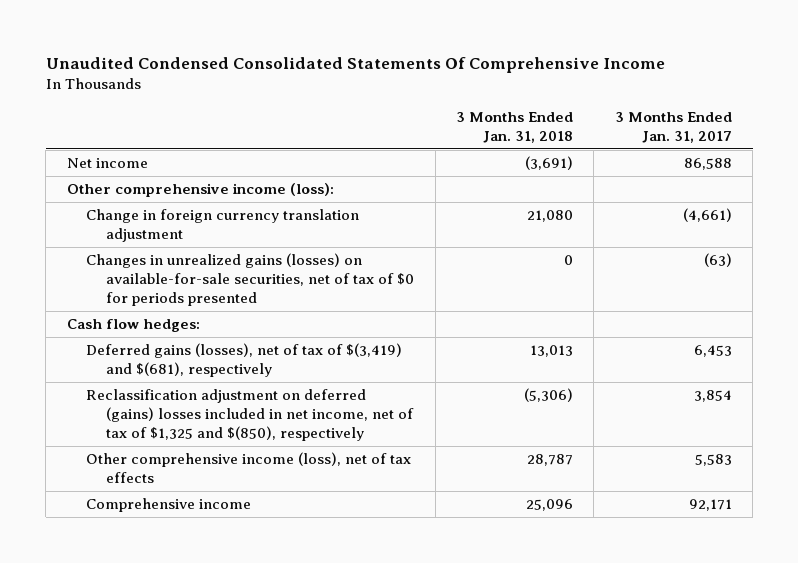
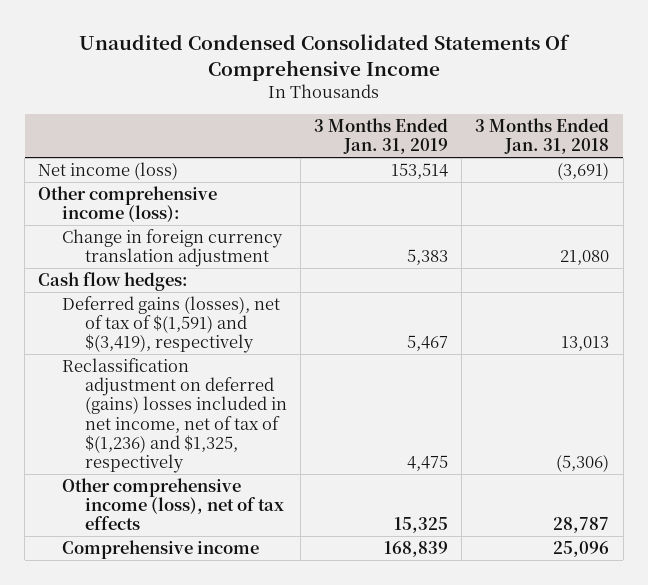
[614,111,732,143] 3 Months Ended Jan. 31, 2017 -> none
none -> [313,117,448,155] 3 Months Ended Jan. 31, 2019
[66,158,148,169] Net income -> [38,161,179,180] Net income (loss)
[86,253,415,306] Changes in unrealized gains (losses) on available-for-sale securities, net of tax of $0 for periods presented -> none
[86,343,403,377] Deferred gains (losses), net of tax of $(3,419) and $(681), respectively -> [61,295,280,354] Deferred gains (losses), net of tax of $(1,591) and $(3,419), respectively
[86,389,415,441] Reclassification adjustment on deferred (gains) losses included in net income, net of tax of $1,325 and $(850), respectively -> [61,357,287,474] Reclassification adjustment on deferred (gains) losses included in net income, net of tax of $(1,236) and $1,325, respectively

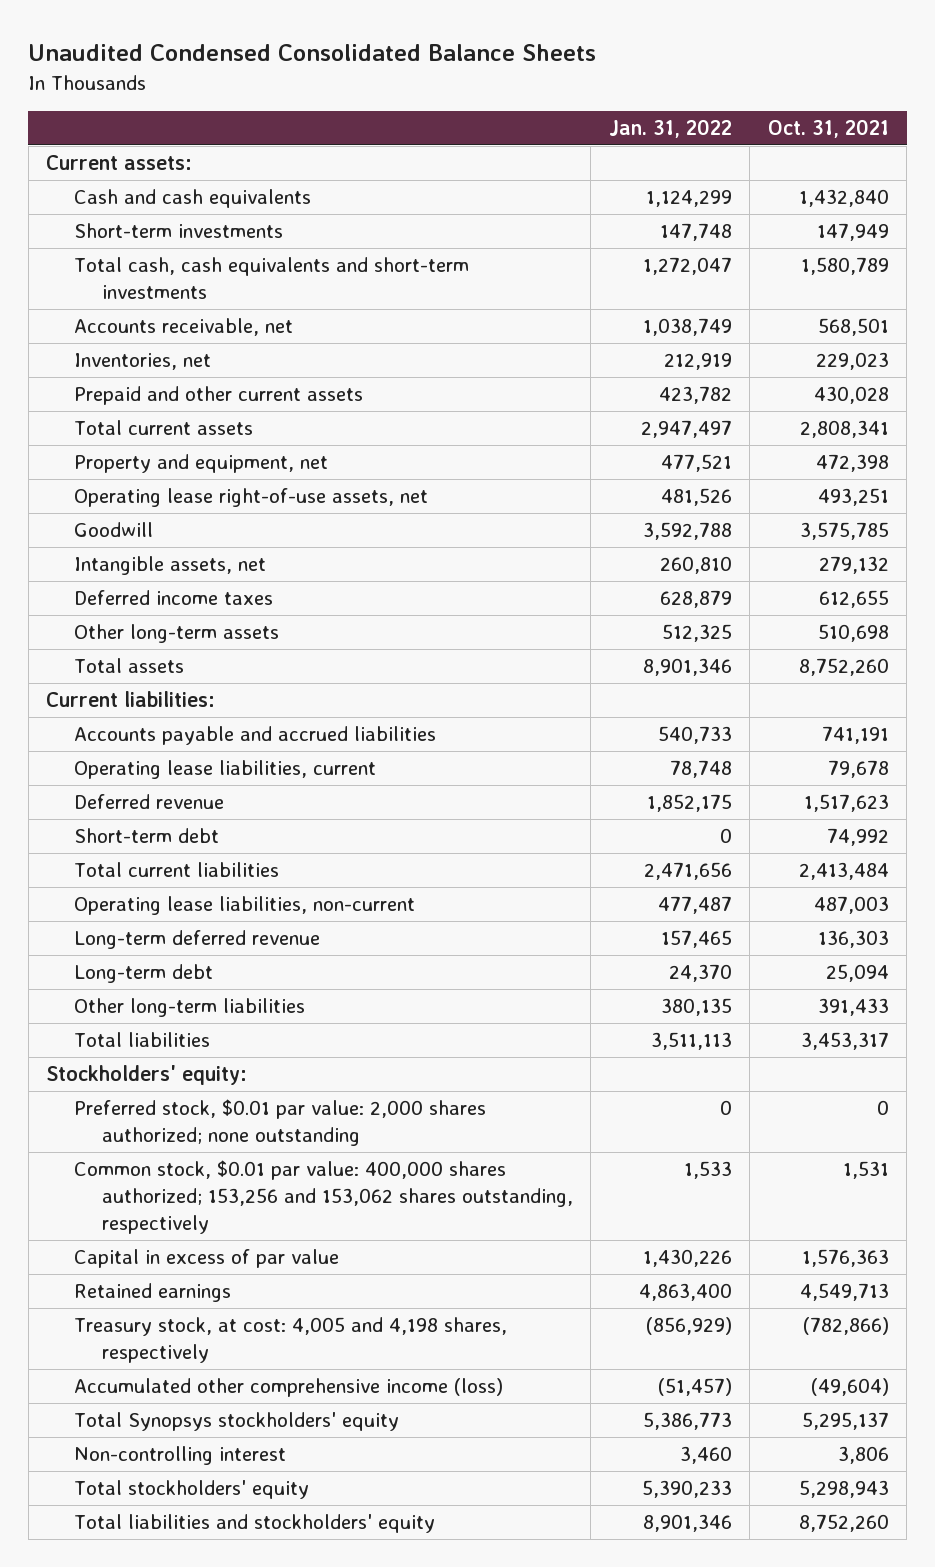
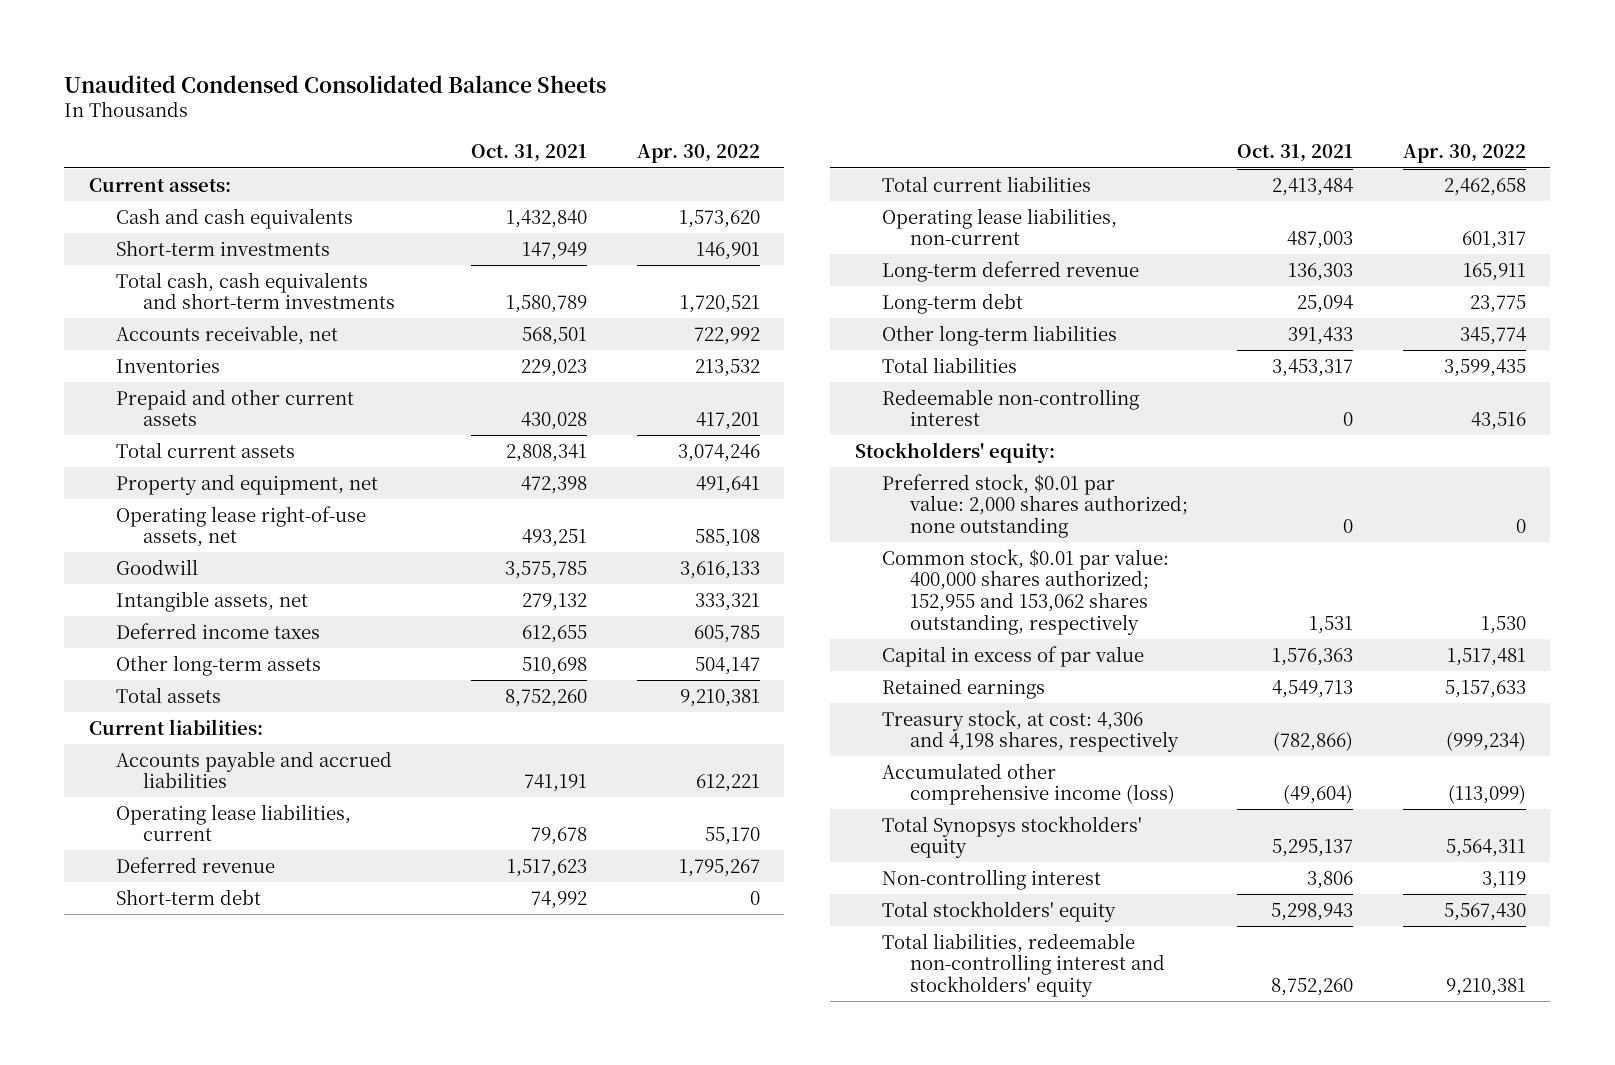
[608,119,732,139] Jan. 31, 2022 -> none
none -> [636,144,760,164] Apr. 30, 2022
[73,353,211,371] Inventories, net -> [116,357,221,373] Inventories
none -> [882,388,1140,427] Redeemable non-controlling interest
[73,1160,573,1235] Common stock, $0.01 par value: 400,000 shares authorized; 153,256 and 153,062 shares outstanding, respectively -> [882,548,1170,635] Common stock, $0.01 par value: 400,000 shares authorized; 152,955 and 153,062 shares outstanding, respectively
[73,1317,507,1364] Treasury stock, at cost: 4,005 and 4,198 shares, respectively -> [882,709,1179,753] Treasury stock, at cost: 4,306 and 4,198 shares, respectively
[73,1514,435,1534] Total liabilities and stockholders' equity -> [882,932,1165,998] Total liabilities, redeemable non-controlling interest and stockholders' equity

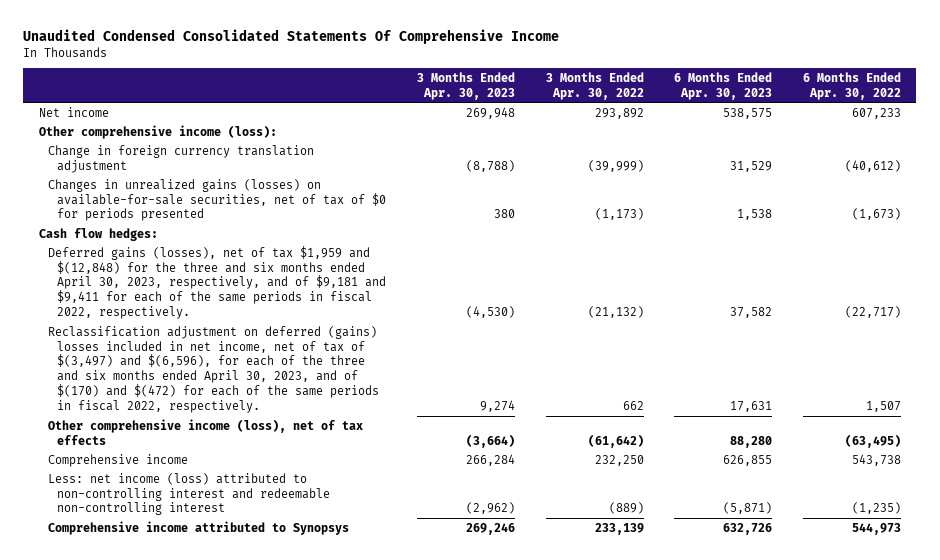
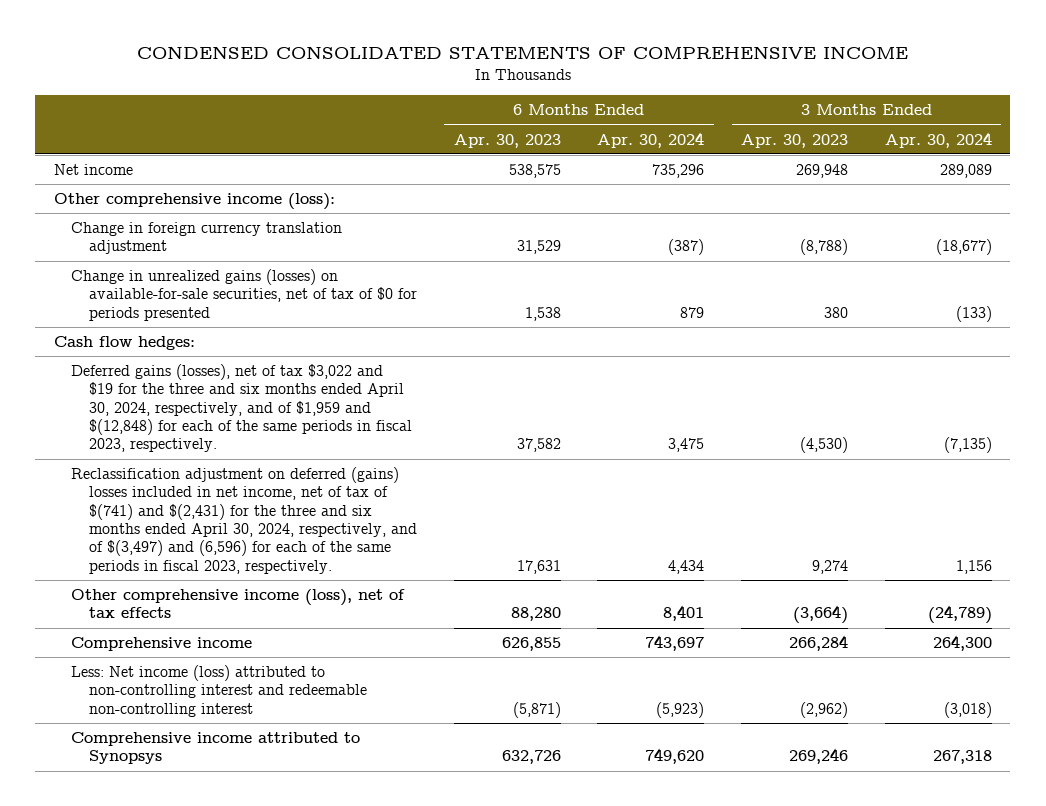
[23,29,560,45] Unaudited Condensed Consolidated Statements Of Comprehensive Income -> [136,46,908,60] CONDENSED CONSOLIDATED STATEMENTS OF COMPREHENSIVE INCOME
[545,71,644,100] 3 Months Ended Apr. 30, 2022 -> none
[803,71,902,100] 6 Months Ended Apr. 30, 2022 -> none
none -> [597,131,705,148] Apr. 30, 2024
none -> [885,131,993,148] Apr. 30, 2024
[48,178,387,222] Changes in unrealized gains (losses) on available-for-sale securities, net of tax of $0 for periods presented -> [71,268,417,321] Change in unrealized gains (losses) on available-for-sale securities, net of tax of $0 for periods presented
[48,245,387,320] Deferred gains (losses), net of tax $1,959 and $(12,848) for the three and six months ended April 30, 2023, respectively, and of $9,181 and $9,411 for each of the same periods in fiscal 2022, respectively. -> [71,363,412,453] Deferred gains (losses), net of tax $3,022 and $19 for the three and six months ended April 30, 2024, respectively, and of $1,959 and $(12,848) for each of the same periods in fiscal 2023, respectively.
[48,325,380,413] Reclassification adjustment on deferred (gains) losses included in net income, net of tax of $(3,497) and $(6,596), for each of the three and six months ended April 30, 2023, and of $(170) and $(472) for each of the same periods in fiscal 2022, respectively. -> [71,466,417,574] Reclassification adjustment on deferred (gains) losses included in net income, net of tax of $(741) and $(2,431) for the three and six months ended April 30, 2024, respectively, and of $(3,497) and (6,596) for each of the same periods in fiscal 2023, respectively.
[48,472,331,516] Less: net income (loss) attributed to non-controlling interest and redeemable non-controlling interest -> [71,664,367,717] Less: Net income (loss) attributed to non-controlling interest and redeemable non-controlling interest

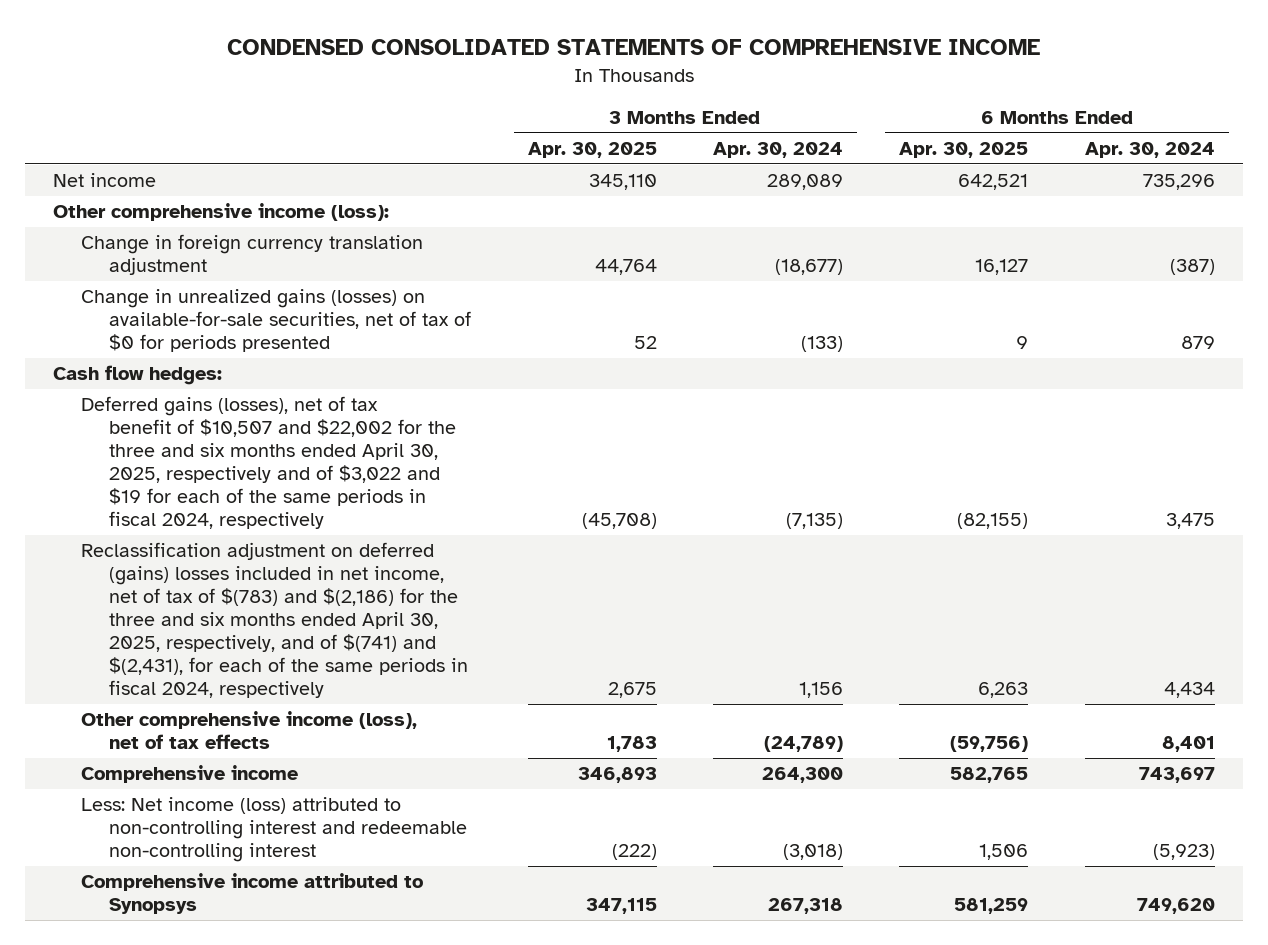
[453,133,561,148] Apr. 30, 2023 -> none
[741,133,849,148] Apr. 30, 2023 -> none
none -> [527,141,657,158] Apr. 30, 2025
none -> [899,141,1029,158] Apr. 30, 2025
[71,363,412,453] Deferred gains (losses), net of tax $3,022 and $19 for the three and six months ended April 30, 2024, respectively, and of $1,959 and $(12,848) for each of the same periods in fiscal 2023, respectively. -> [81,396,457,530] Deferred gains (losses), net of tax benefit of $10,507 and $22,002 for the three and six months ended April 30, 2025, respectively and of $3,022 and $19 for each of the same periods in fiscal 2024, respectively
[71,466,417,574] Reclassification adjustment on deferred (gains) losses included in net income, net of tax of $(741) and $(2,431) for the three and six months ended April 30, 2024, respectively, and of $(3,497) and (6,596) for each of the same periods in fiscal 2023, respectively. -> [81,542,469,699] Reclassification adjustment on deferred (gains) losses included in net income, net of tax of $(783) and $(2,186) for the three and six months ended April 30, 2025, respectively, and of $(741) and $(2,431), for each of the same periods in fiscal 2024, respectively

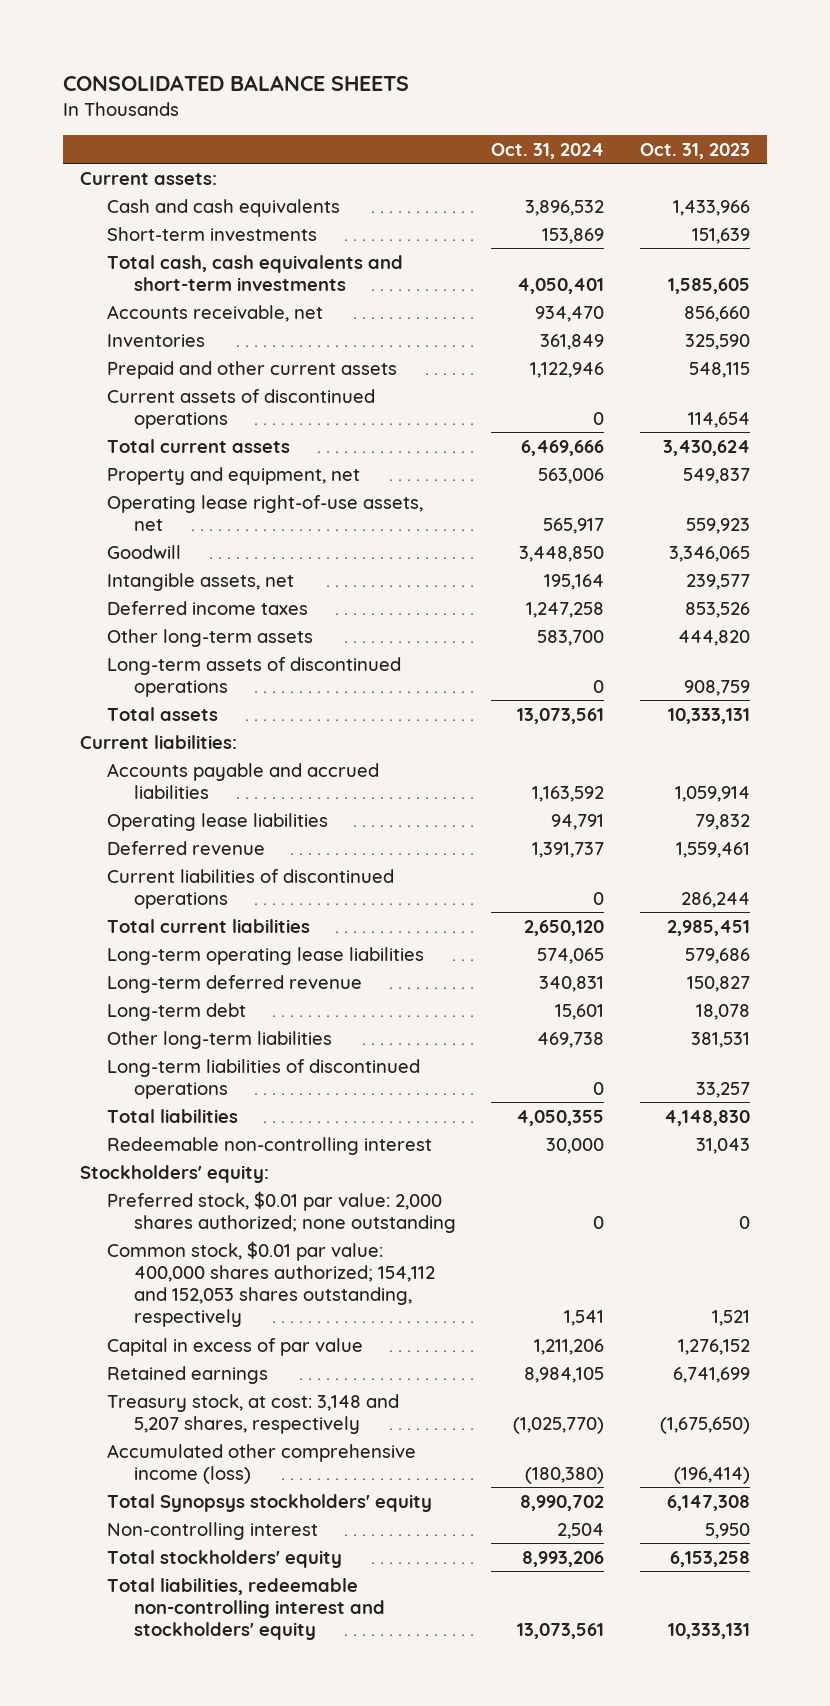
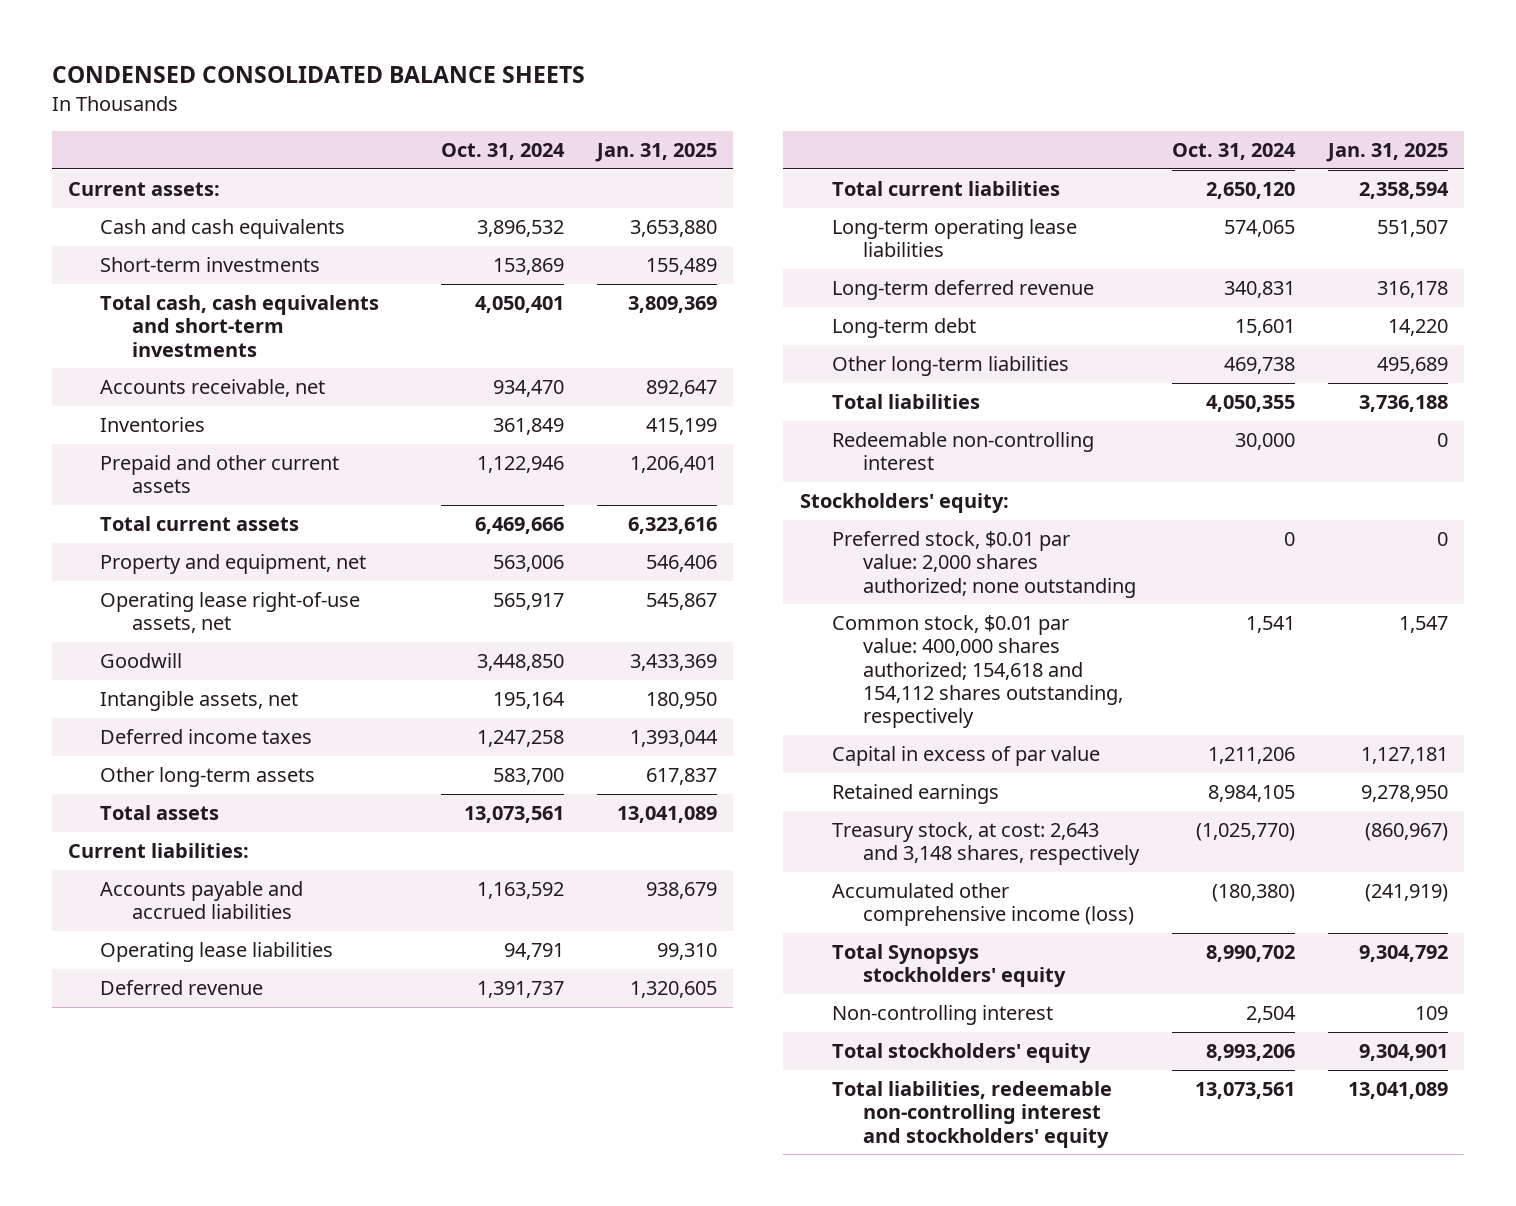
[62,75,409,92] CONSOLIDATED BALANCE SHEETS -> [52,66,586,84] CONDENSED CONSOLIDATED BALANCE SHEETS
[639,142,750,159] Oct. 31, 2023 -> none
none -> [594,143,717,163] Jan. 31, 2025
[107,388,376,429] Current assets of discontinued operations -> none
[107,656,402,697] Long-term assets of discontinued operations -> none
[107,868,395,909] Current liabilities of discontinued operations -> none
[107,1058,421,1099] Long-term liabilities of discontinued operations -> none
[107,1240,435,1328] Common stock, $0.01 par value: 400,000 shares authorized; 154,112 and 152,053 shares outstanding, respectively -> [831,615,1124,729] Common stock, $0.01 par value: 400,000 shares authorized; 154,618 and 154,112 shares outstanding, respectively
[107,1393,400,1434] Treasury stock, at cost: 3,148 and 5,207 shares, respectively -> [831,822,1141,866] Treasury stock, at cost: 2,643 and 3,148 shares, respectively

